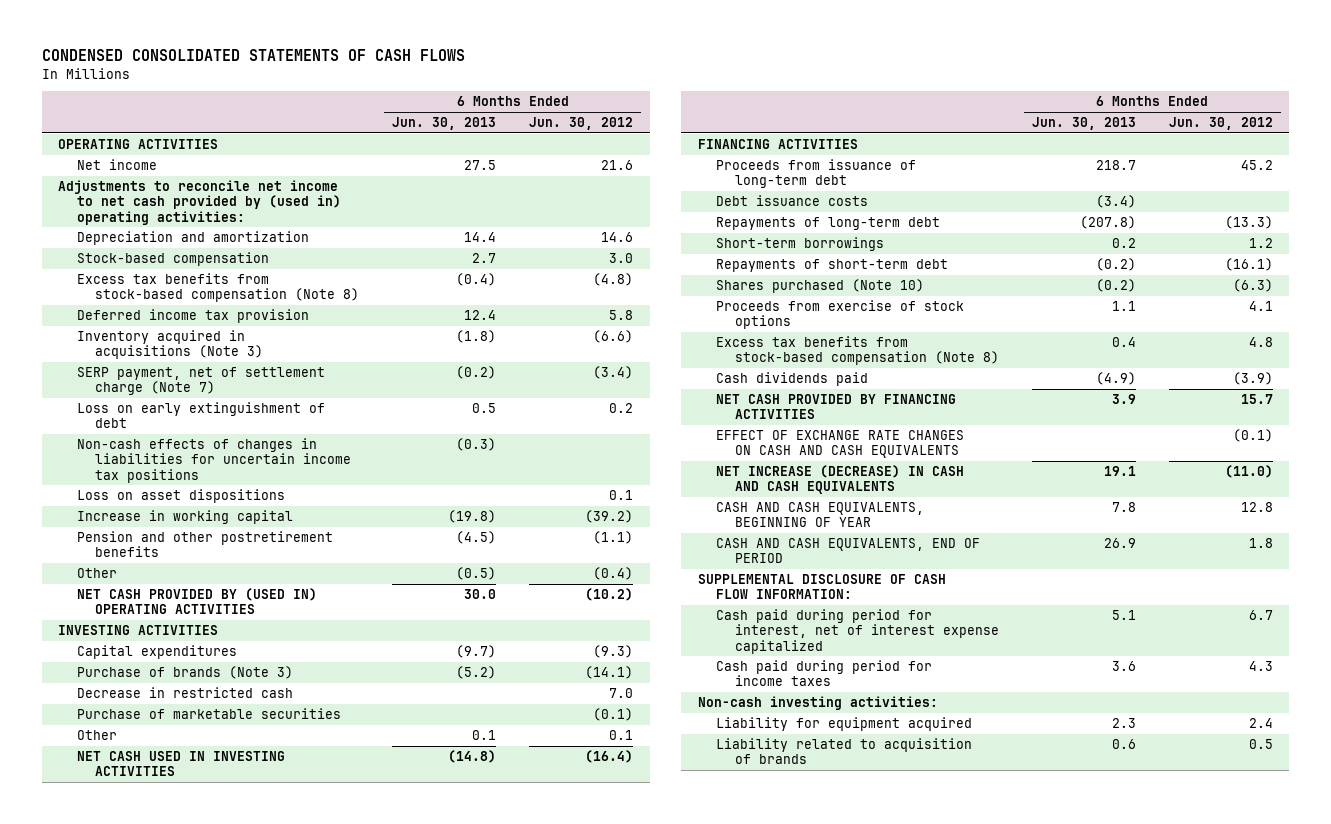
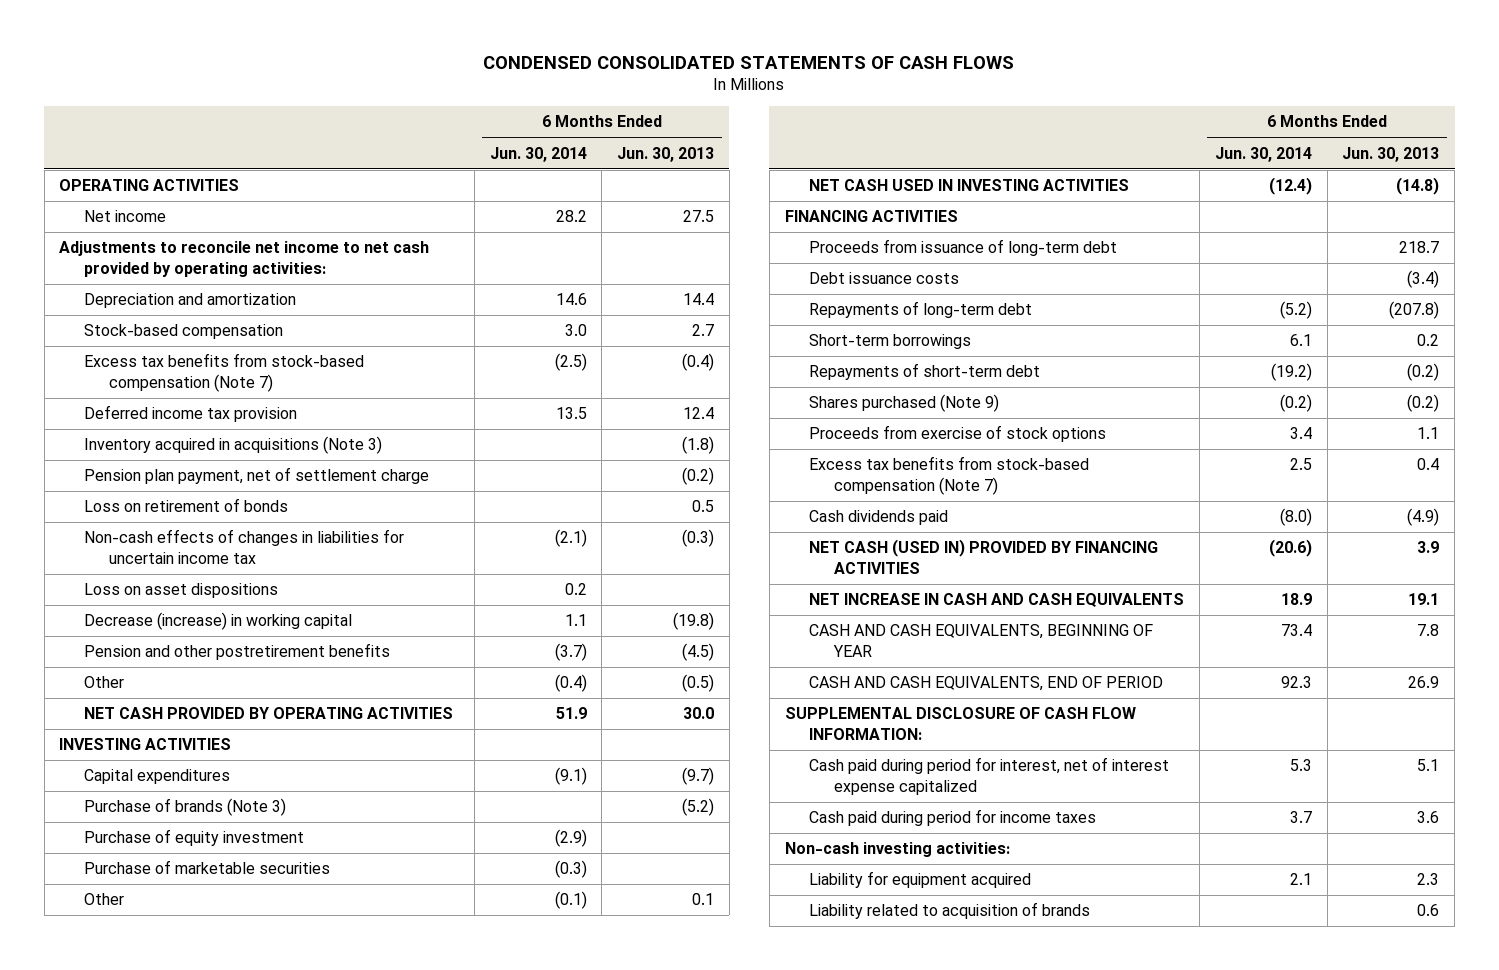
[529,117,634,131] Jun. 30, 2012 -> none
none -> [489,146,587,162] Jun. 30, 2014
[58,180,341,225] Adjustments to reconcile net income to net cash provided by (used in) operating activities: -> [59,241,430,277] Adjustments to reconcile net income to net cash provided by operating activities:
[76,273,360,303] Excess tax benefits from stock-based compensation (Note 8) -> [84,353,365,392] Excess tax benefits from stock-based compensation (Note 7)
[76,367,325,396] SERP payment, net of settlement charge (Note 7) -> [84,467,430,485] Pension plan payment, net of settlement charge
[76,402,325,429] Loss on early extinguishment of debt -> [84,498,289,513] Loss on retirement of bonds
[76,438,352,483] Non-cash effects of changes in liabilities for uncertain income tax positions -> [84,529,405,564] Non-cash effects of changes in liabilities for uncertain income tax
[76,510,293,525] Increase in working capital -> [84,612,353,631] Decrease (increase) in working capital
[76,588,317,615] NET CASH PROVIDED BY (USED IN) OPERATING ACTIVITIES -> [84,707,454,720] NET CASH PROVIDED BY OPERATING ACTIVITIES
[76,687,293,699] Decrease in restricted cash -> none
none -> [84,829,305,847] Purchase of equity investment
[716,279,925,294] Shares purchased (Note 10) -> [809,394,1000,413] Shares purchased (Note 9)
[716,336,999,366] Excess tax benefits from stock-based compensation (Note 8) -> [809,456,1090,495] Excess tax benefits from stock-based compensation (Note 7)
[716,430,965,459] EFFECT OF EXCHANGE RATE CHANGES ON CASH AND CASH EQUIVALENTS -> none
[716,394,957,420] NET CASH PROVIDED BY FINANCING ACTIVITIES -> [809,539,1159,574] NET CASH (USED IN) PROVIDED BY FINANCING ACTIVITIES
[716,465,965,495] NET INCREASE (DECREASE) IN CASH AND CASH EQUIVALENTS -> [809,593,1185,608] NET INCREASE IN CASH AND CASH EQUIVALENTS

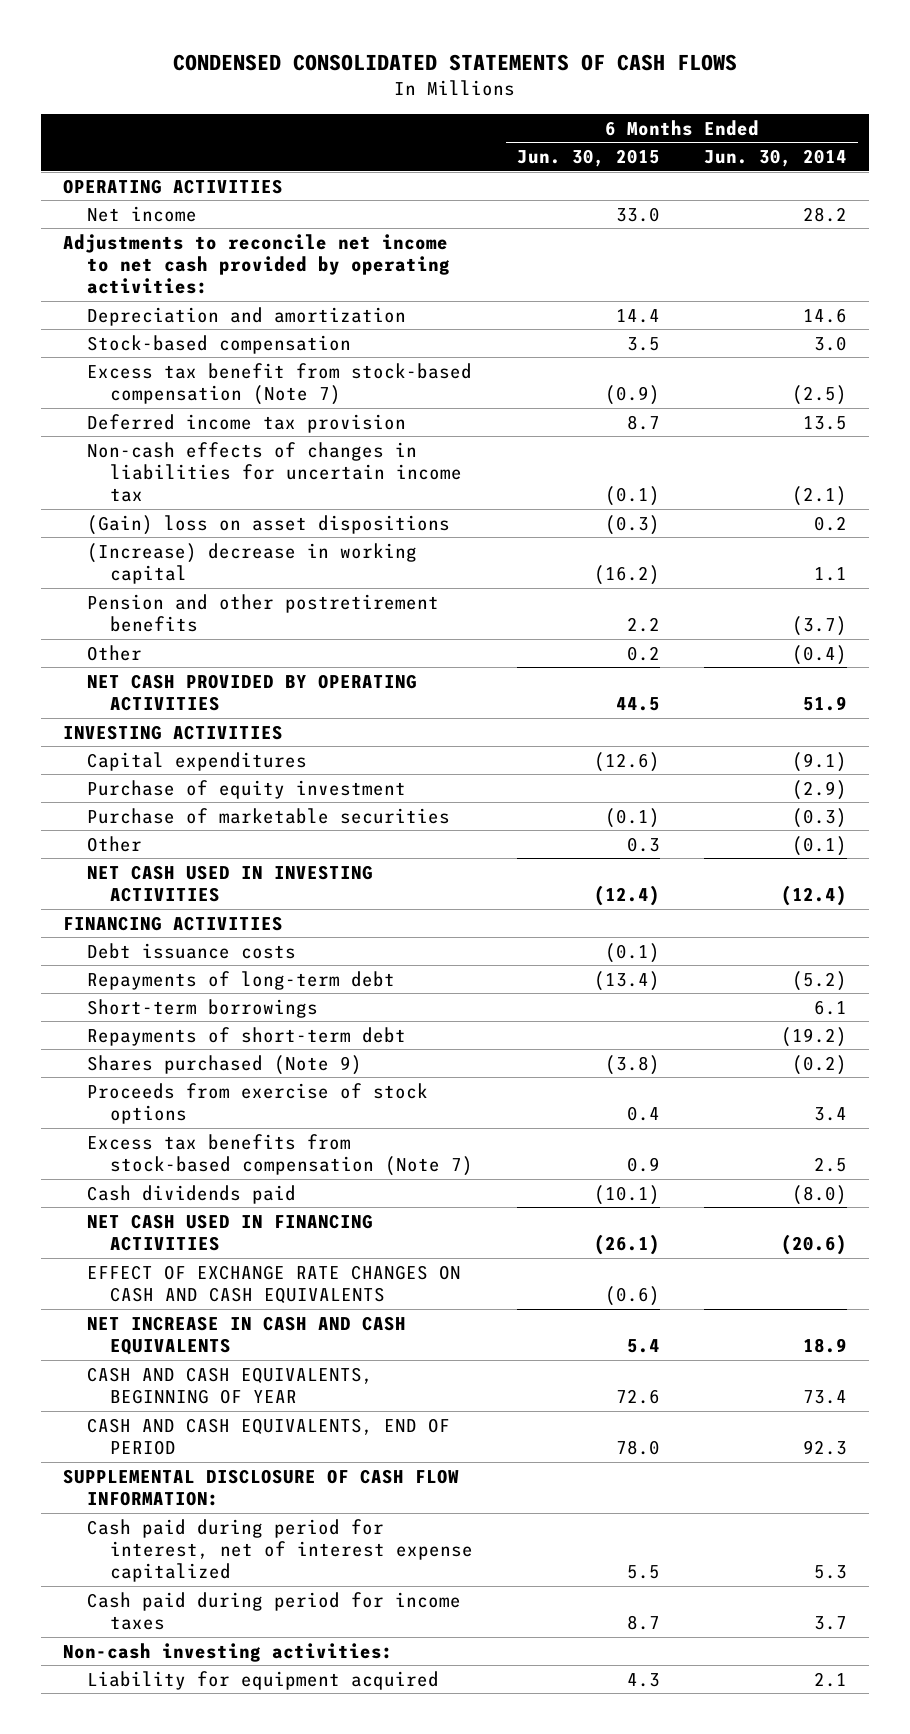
[617,146,715,162] Jun. 30, 2013 -> none
none -> [517,149,661,168] Jun. 30, 2015
[84,353,365,392] Excess tax benefits from stock-based compensation (Note 7) -> [86,362,472,405] Excess tax benefit from stock-based compensation (Note 7)
[84,436,383,455] Inventory acquired in acquisitions (Note 3) -> none
[84,467,430,485] Pension plan payment, net of settlement charge -> none
[84,498,289,513] Loss on retirement of bonds -> none
[84,583,279,599] Loss on asset dispositions -> [86,514,450,535] (Gain) loss on asset dispositions
[84,612,353,631] Decrease (increase) in working capital -> [86,542,417,584] (Increase) decrease in working capital
[84,798,287,817] Purchase of brands (Note 3) -> none
[809,239,1118,257] Proceeds from issuance of long-term debt -> none
[809,539,1159,574] NET CASH (USED IN) PROVIDED BY FINANCING ACTIVITIES -> [86,1213,373,1251] NET CASH USED IN FINANCING ACTIVITIES
none -> [86,1264,461,1304] EFFECT OF EXCHANGE RATE CHANGES ON CASH AND CASH EQUIVALENTS
[809,902,1091,920] Liability related to acquisition of brands -> none

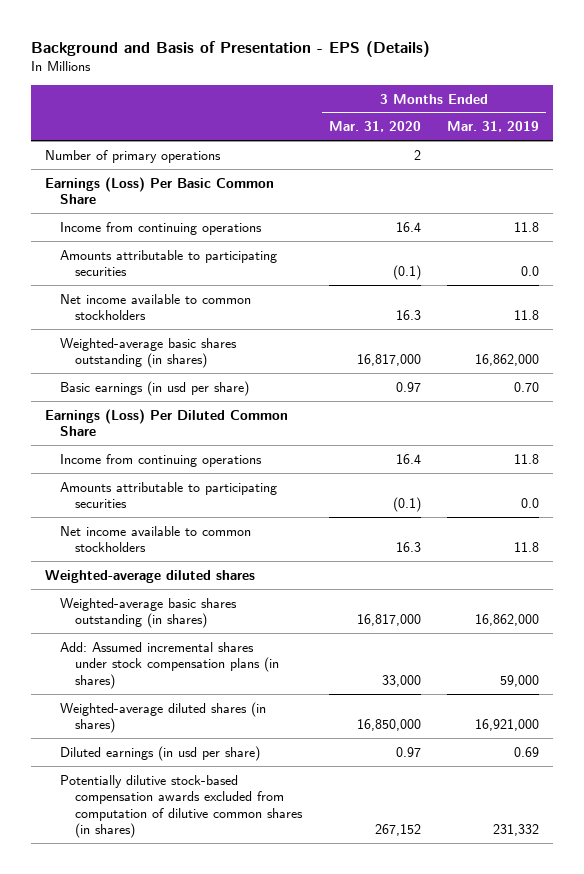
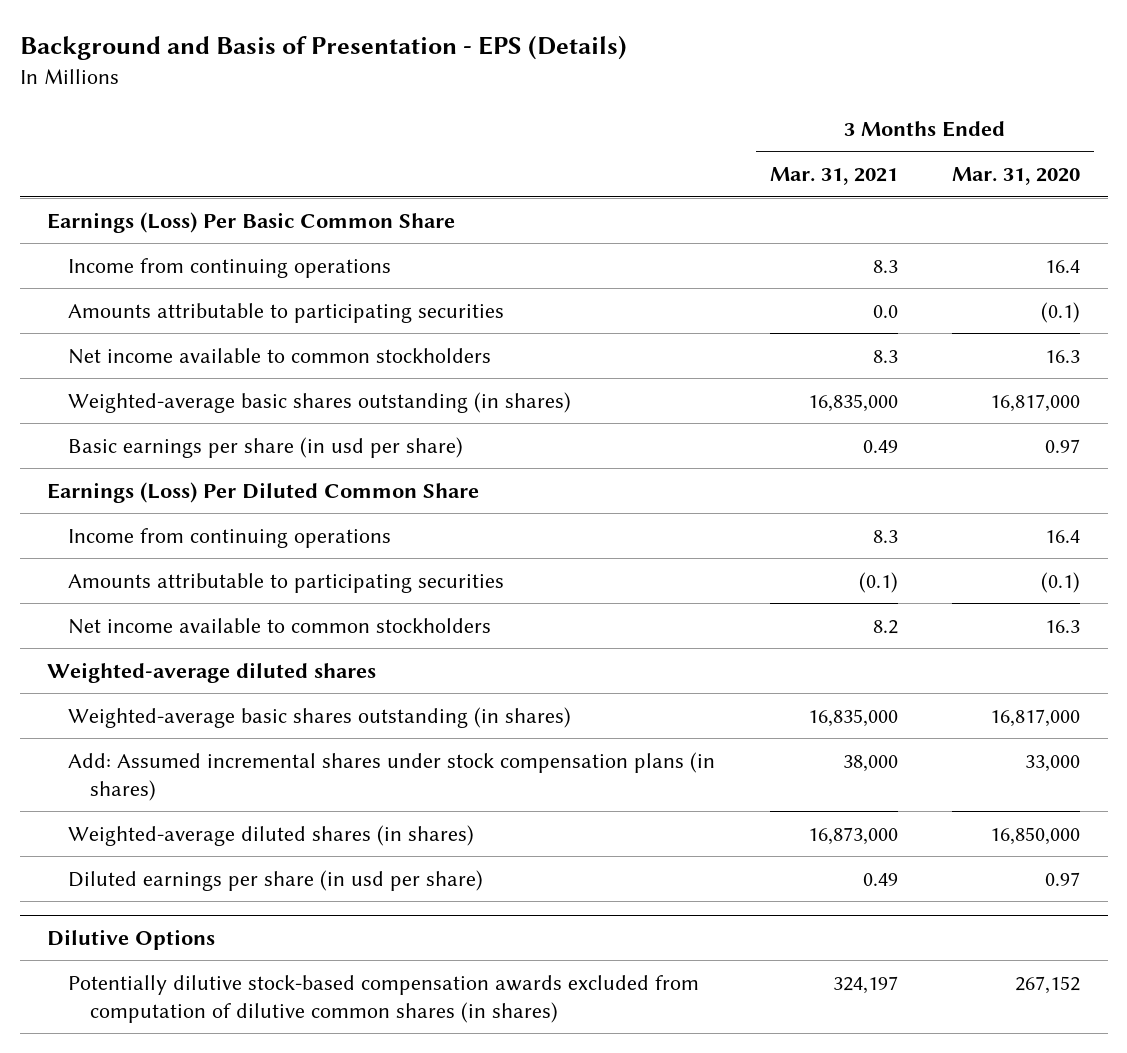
[447,121,540,133] Mar. 31, 2019 -> none
none -> [769,167,898,186] Mar. 31, 2021
[44,149,221,163] Number of primary operations -> none
[59,380,249,396] Basic earnings (in usd per share) -> [68,436,464,458] Basic earnings per share (in usd per share)
[59,745,260,761] Diluted earnings (in usd per share) -> [68,869,484,891] Diluted earnings per share (in usd per share)
none -> [47,928,216,950] Dilutive Options

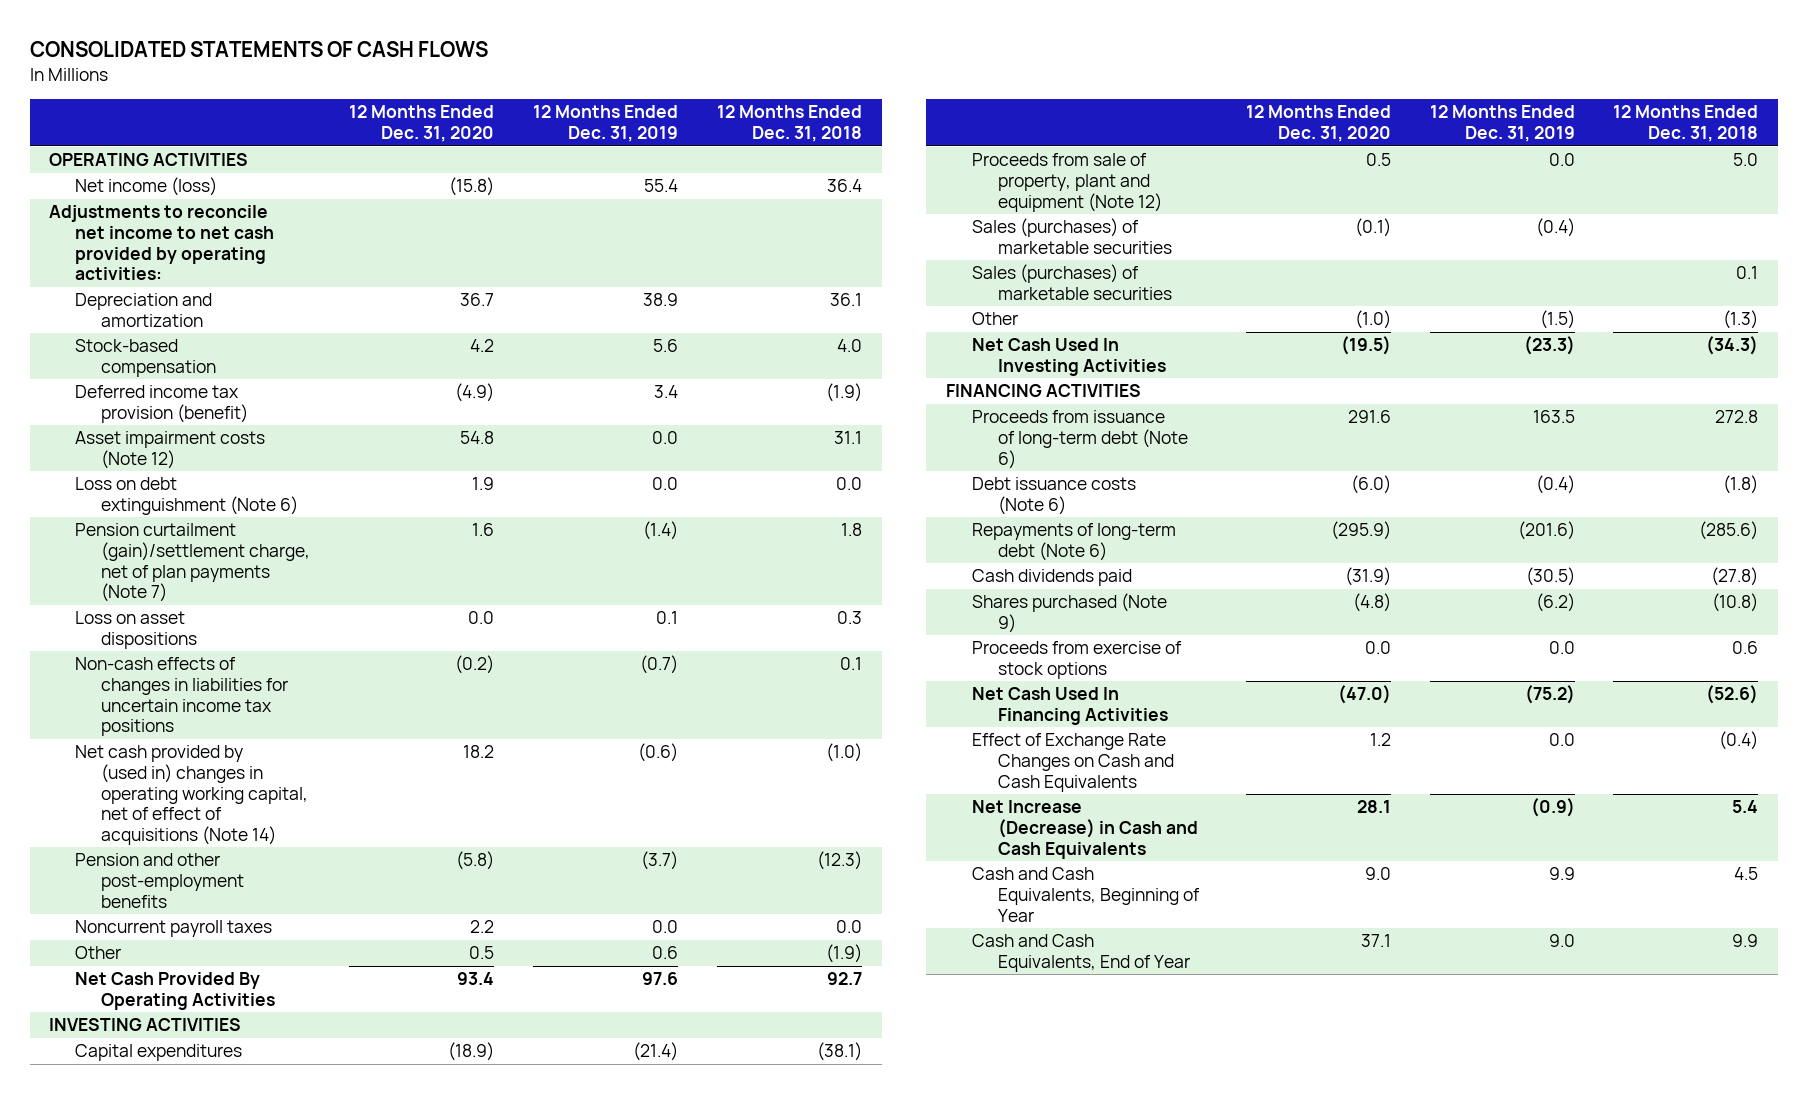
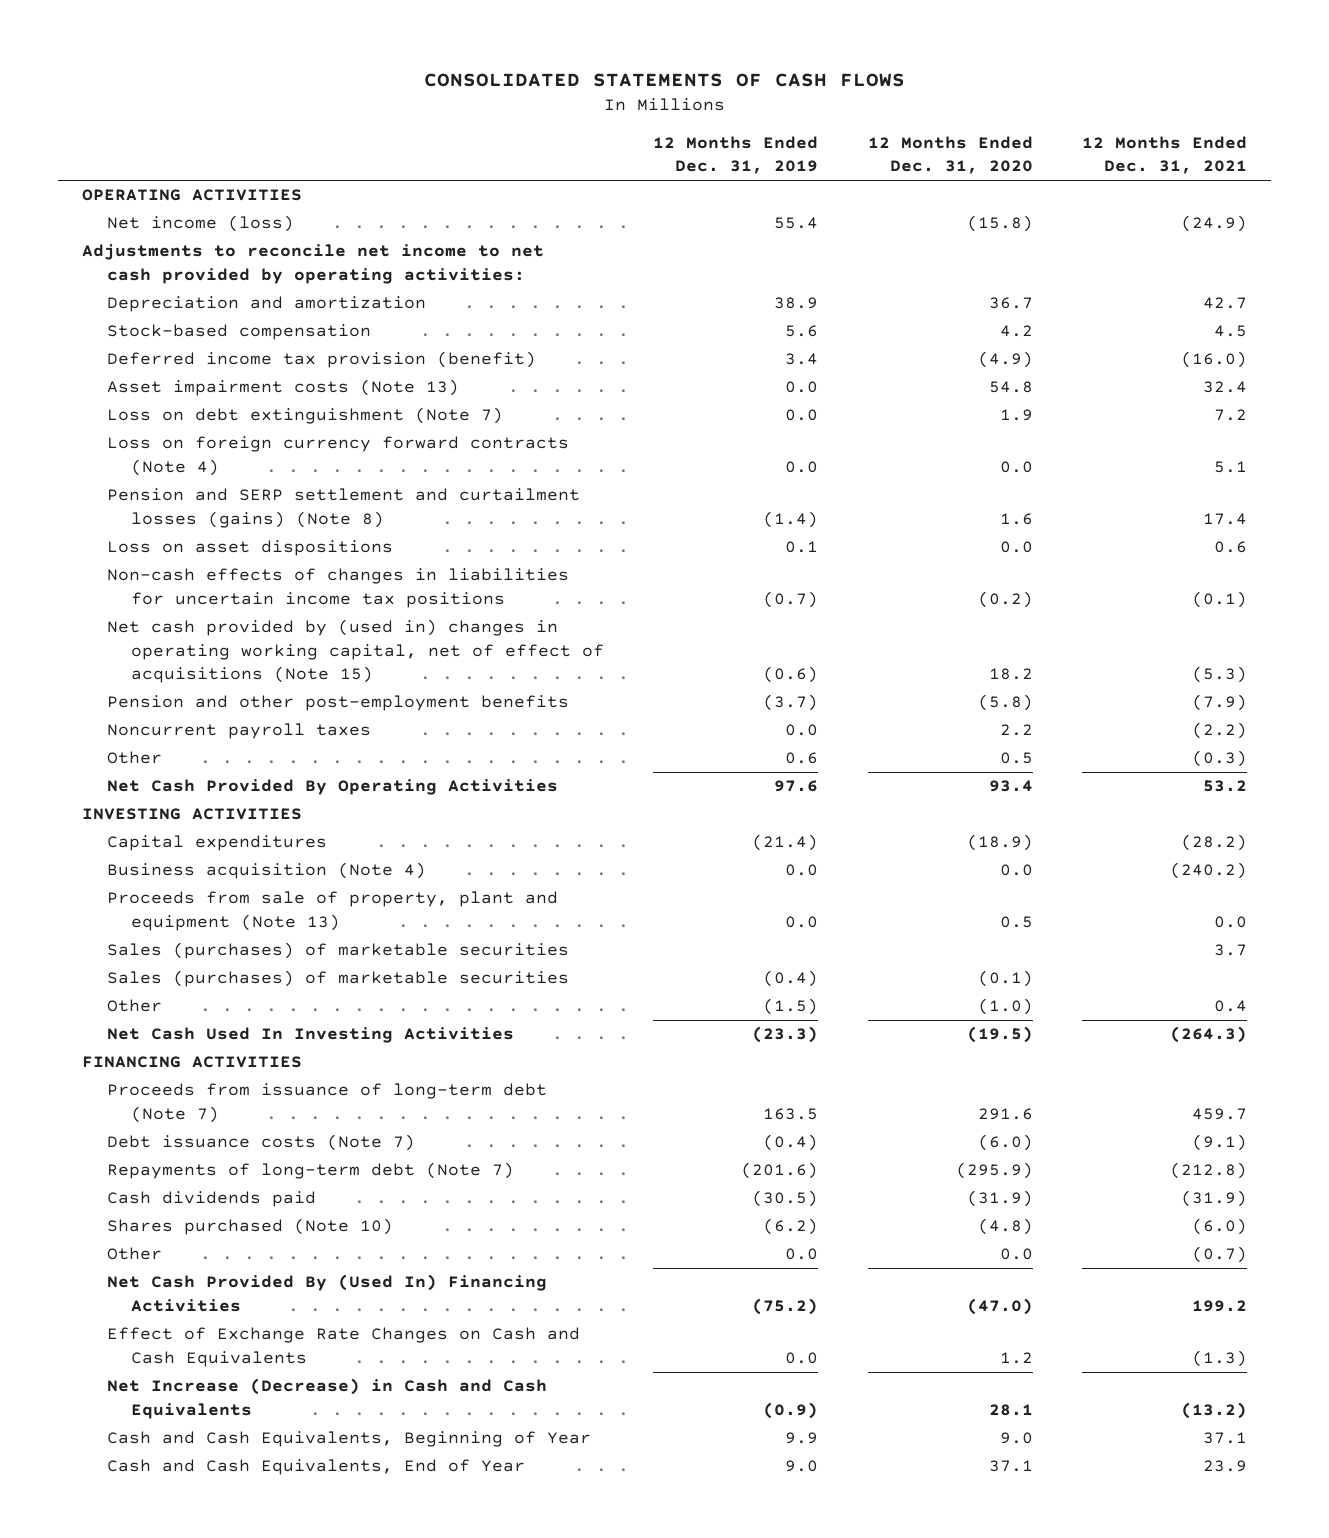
[717,105,863,143] 12 Months Ended Dec. 31, 2018 -> none
none -> [1081,136,1247,175] 12 Months Ended Dec. 31, 2021
[75,431,266,469] Asset impairment costs (Note 12) -> [106,379,459,397] Asset impairment costs (Note 13)
[75,477,299,515] Loss on debt extinguishment (Note 6) -> [106,407,503,425] Loss on debt extinguishment (Note 7)
none -> [106,436,569,476] Loss on foreign currency forward contracts (Note 4)
[75,523,311,603] Pension curtailment (gain)/settlement charge, net of plan payments (Note 7) -> [106,488,580,528] Pension and SERP settlement and curtailment losses (gains) (Note 8)
[75,745,309,846] Net cash provided by (used in) changes in operating working capital, net of effect of acquisitions (Note 14) -> [106,619,605,684] Net cash provided by (used in) changes in operating working capital, net of effect of acquisitions (Note 15)
none -> [106,862,426,880] Business acquisition (Note 4)
[971,153,1162,212] Proceeds from sale of property, plant and equipment (Note 12) -> [106,891,558,931] Proceeds from sale of property, plant and equipment (Note 13)
[971,218,1172,254] Sales (purchases) of marketable securities -> [106,970,569,988] Sales (purchases) of marketable securities
[971,410,1188,469] Proceeds from issuance of long-term debt (Note 6) -> [106,1083,547,1123] Proceeds from issuance of long-term debt (Note 7)
[971,477,1136,515] Debt issuance costs (Note 6) -> [106,1134,415,1152] Debt issuance costs (Note 7)
[971,523,1176,561] Repayments of long-term debt (Note 6) -> [106,1162,514,1180] Repayments of long-term debt (Note 7)
[971,641,1182,679] Proceeds from exercise of stock options -> none
[971,593,1167,633] Shares purchased (Note 9) -> [106,1218,393,1236] Shares purchased (Note 10)
none -> [106,1247,162,1261] Other
[971,687,1168,725] Net Cash Used In Financing Activities -> [106,1274,547,1312] Net Cash Provided By (Used In) Financing Activities

